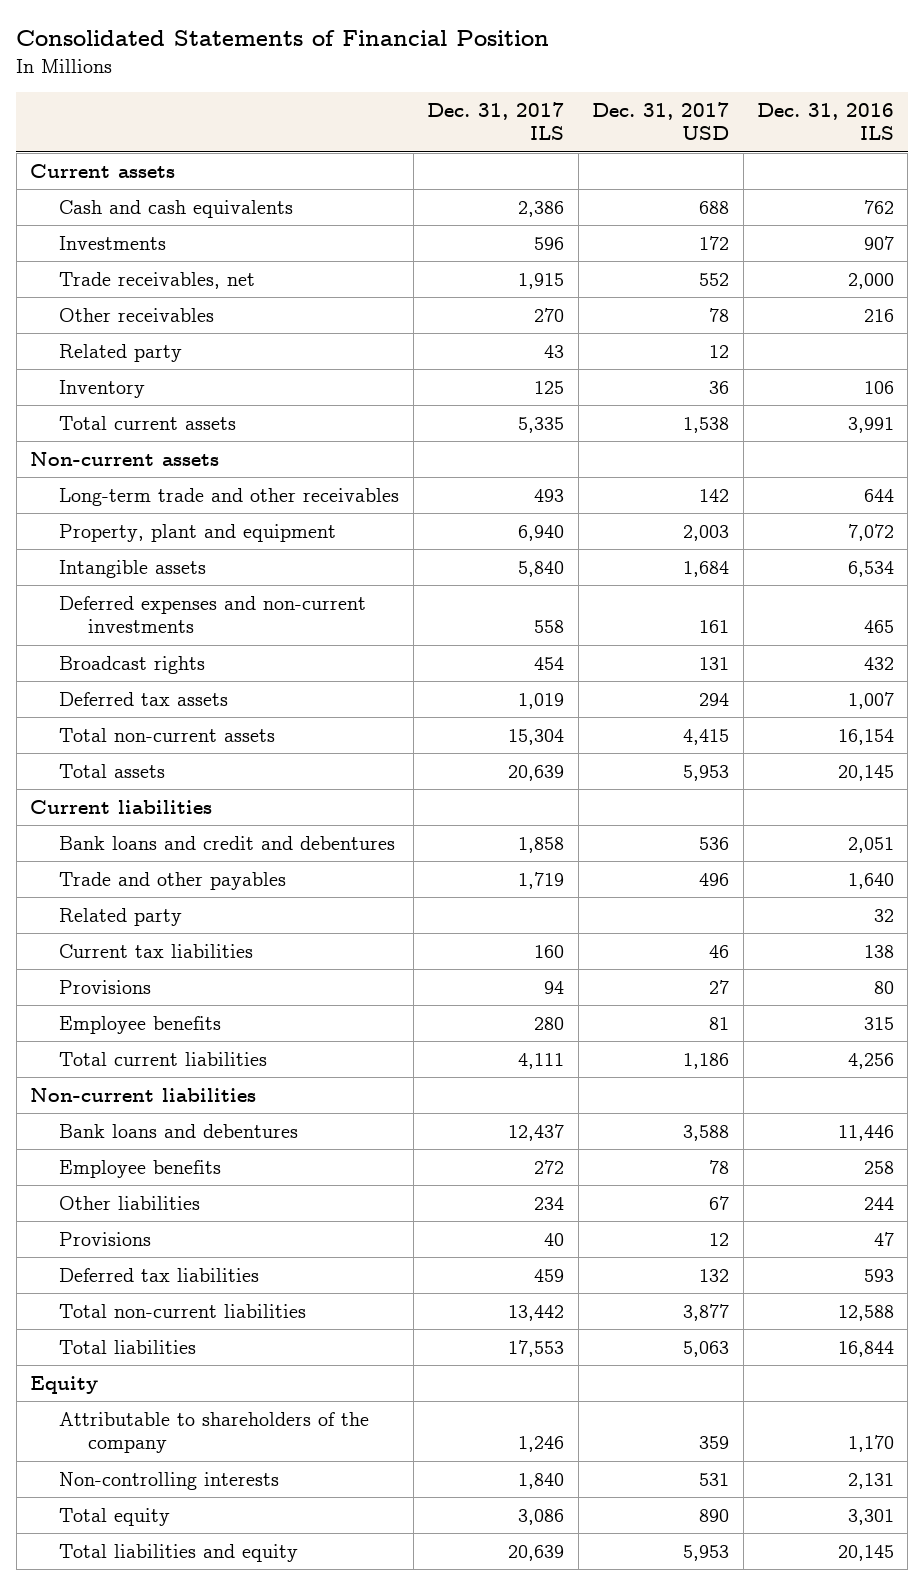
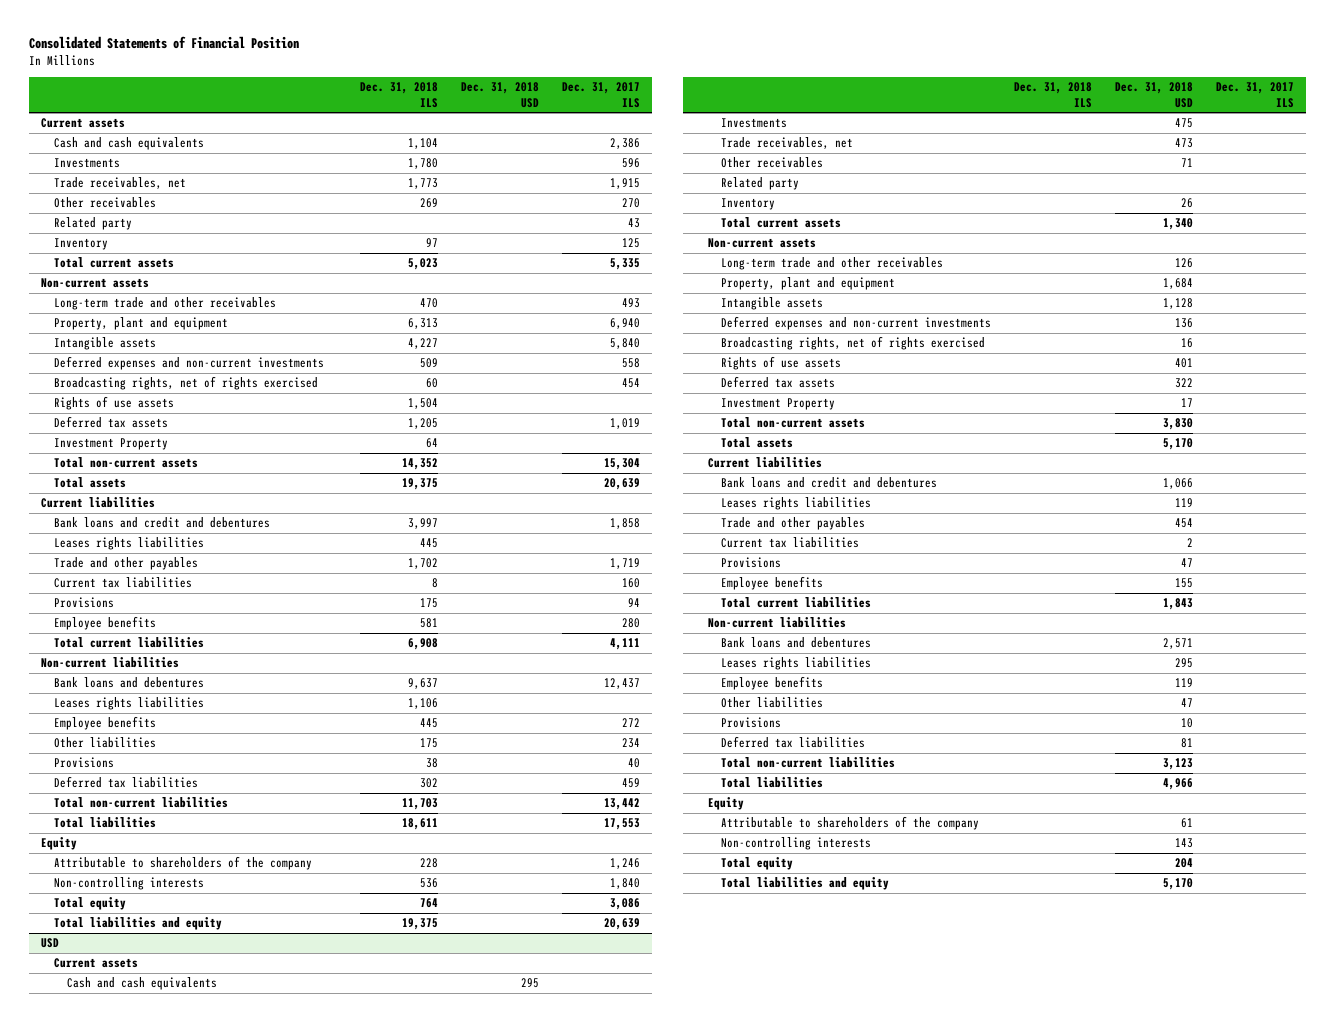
[592,101,730,141] Dec. 31, 2017 USD -> none
[756,102,894,141] Dec. 31, 2016 ILS -> none
none -> [360,82,439,108] Dec. 31, 2018 ILS
none -> [461,82,540,108] Dec. 31, 2018 USD
[59,655,206,674] Broadcast rights -> [53,376,318,391] Broadcasting rights, net of rights exercised
none -> [53,396,174,411] Rights of use assets
none -> [53,438,168,451] Investment Property
none -> [53,537,204,551] Leases rights liabilities
[59,907,183,926] Related party -> none
none -> [53,697,204,711] Leases rights liabilities
none -> [40,938,59,949] USD
none -> [53,958,138,969] Current assets
none -> [67,977,218,991] Cash and cash equivalents
none -> [720,118,787,129] Investments
none -> [720,137,853,150] Trade receivables, net
none -> [720,157,823,169] Other receivables
none -> [720,177,799,191] Related party
none -> [720,198,775,211] Inventory
none -> [720,217,841,229] Total current assets
none -> [707,238,816,249] Non-current assets
none -> [720,257,943,271] Long-term trade and other receivables
none -> [720,277,895,291] Property, plant and equipment
none -> [720,297,823,311] Intangible assets
none -> [720,316,991,331] Deferred expenses and non-current investments
none -> [720,336,985,351] Broadcasting rights, net of rights exercised
none -> [720,356,841,371] Rights of use assets
none -> [720,376,835,389] Deferred tax assets
none -> [720,398,835,411] Investment Property
none -> [720,417,865,429] Total non-current assets
none -> [720,437,793,449] Total assets
none -> [707,457,822,469] Current liabilities
none -> [720,477,937,489] Bank loans and credit and debentures
none -> [720,497,871,511] Leases rights liabilities
none -> [720,517,865,531] Trade and other payables
none -> [720,537,859,549] Current tax liabilities
none -> [720,557,781,569] Provisions
none -> [720,576,823,591] Employee benefits
none -> [720,597,871,609] Total current liabilities
none -> [707,617,846,629] Non-current liabilities
none -> [720,637,871,649] Bank loans and debentures
none -> [720,657,871,671] Leases rights liabilities
none -> [720,676,823,691] Employee benefits
none -> [720,697,823,709] Other liabilities
none -> [720,717,781,729] Provisions
none -> [720,736,865,749] Deferred tax liabilities
none -> [720,757,895,769] Total non-current liabilities
none -> [720,777,823,789] Total liabilities
none -> [707,797,744,811] Equity
none -> [720,816,979,831] Attributable to shareholders of the company
none -> [720,837,871,851] Non-controlling interests
none -> [720,857,793,871] Total equity
none -> [720,877,889,891] Total liabilities and equity

